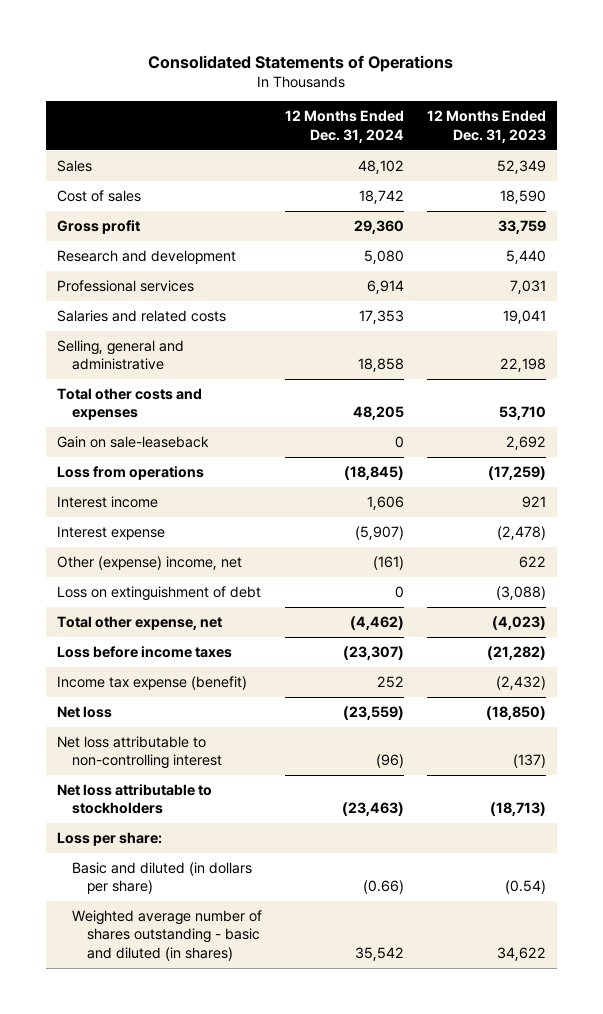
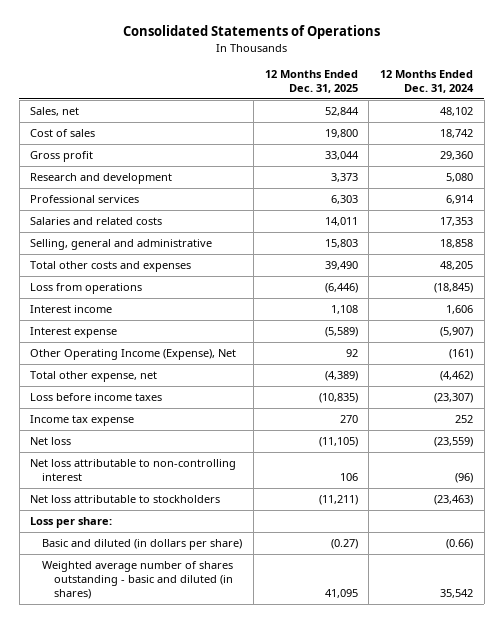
[426,110,546,143] 12 Months Ended Dec. 31, 2023 -> none
none -> [264,69,358,93] 12 Months Ended Dec. 31, 2025
[57,159,93,172] Sales -> [30,106,80,116] Sales, net
[57,435,210,448] Gain on sale-leaseback -> none
[57,585,262,601] Loss on extinguishment of debt -> none
[57,555,243,570] Other (expense) income, net -> [30,348,237,360] Other Operating Income (Expense), Net
[57,675,248,690] Income tax expense (benefit) -> [30,414,135,426] Income tax expense

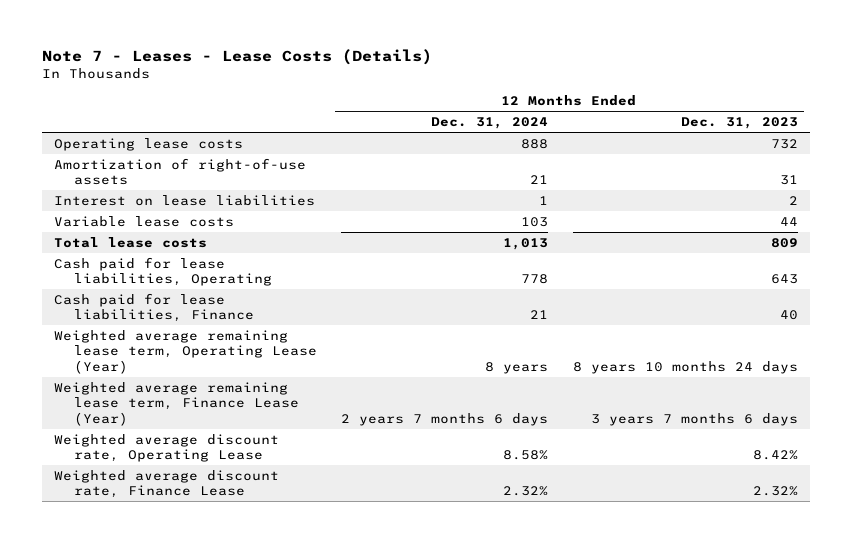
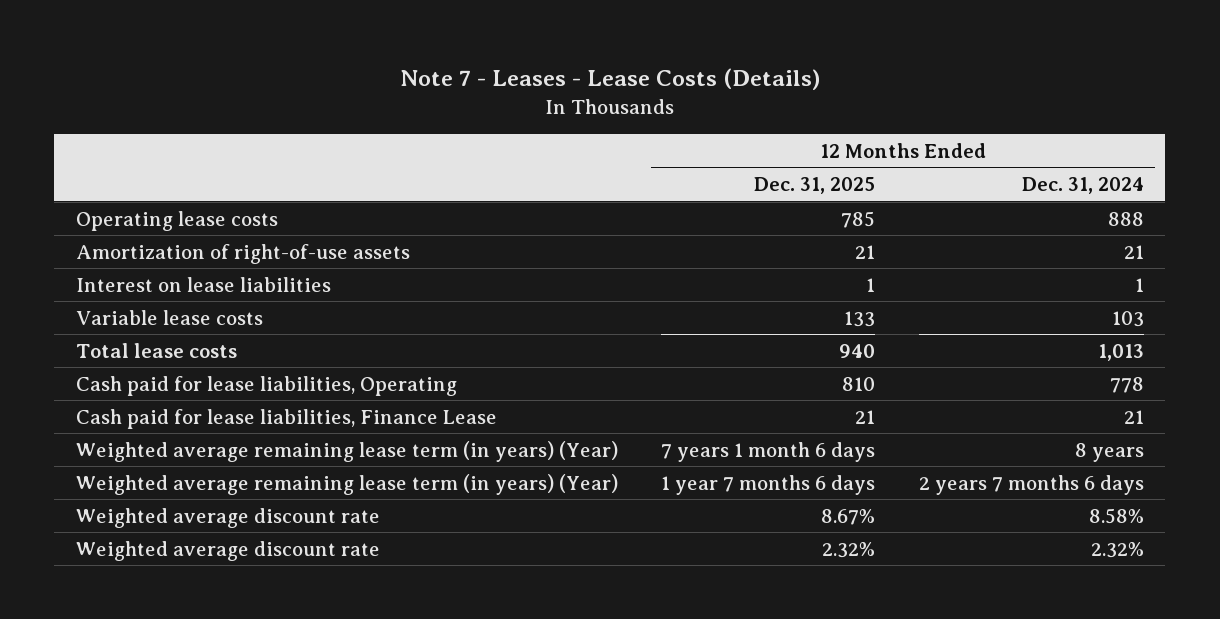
[680,117,798,130] Dec. 31, 2023 -> none
none -> [754,177,876,195] Dec. 31, 2025
[54,292,254,323] Cash paid for lease liabilities, Finance -> [76,408,498,429] Cash paid for lease liabilities, Finance Lease
[54,329,317,374] Weighted average remaining lease term, Operating Lease (Year) -> [76,440,619,462] Weighted average remaining lease term (in years) (Year)
[54,381,299,426] Weighted average remaining lease term, Finance Lease (Year) -> [76,473,619,495] Weighted average remaining lease term (in years) (Year)
[54,433,280,463] Weighted average discount rate, Operating Lease -> [76,507,381,528] Weighted average discount rate
[54,469,280,499] Weighted average discount rate, Finance Lease -> [76,540,381,561] Weighted average discount rate

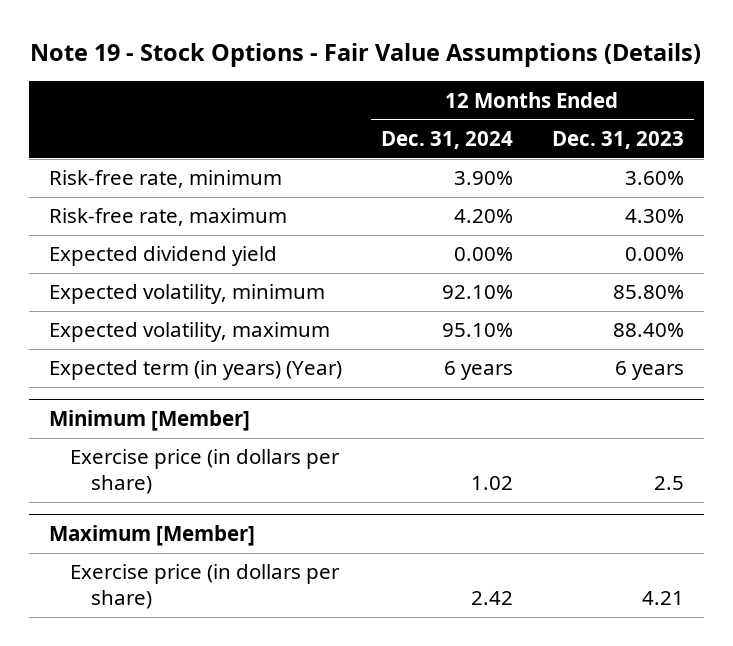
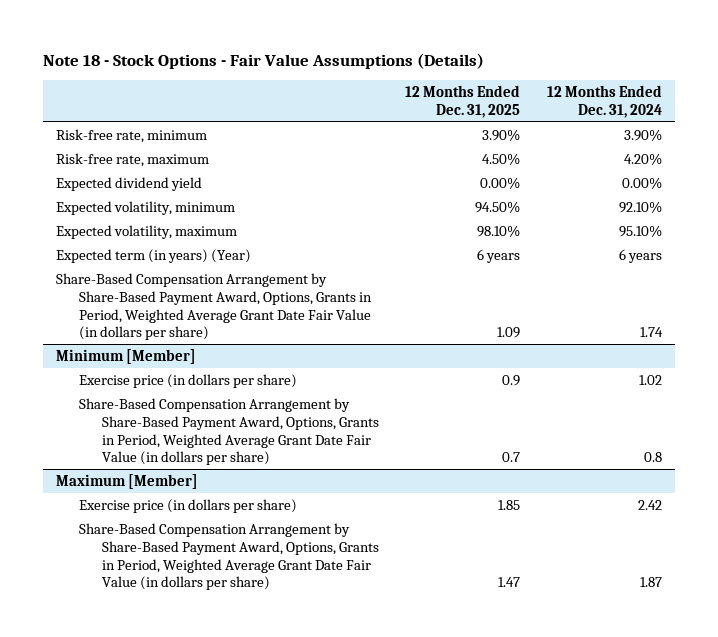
[30,42,702,67] Note 19 - Stock Options - Fair Value Assumptions (Details) -> [43,52,485,69] Note 18 - Stock Options - Fair Value Assumptions (Details)
[552,130,685,149] Dec. 31, 2023 -> none
none -> [405,85,521,119] 12 Months Ended Dec. 31, 2025
none -> [56,272,373,341] Share-Based Compensation Arrangement by Share-Based Payment Award, Options, Grants in Period, Weighted Average Grant Date Fair Value (in dollars per share)
none -> [79,397,379,466] Share-Based Compensation Arrangement by Share-Based Payment Award, Options, Grants in Period, Weighted Average Grant Date Fair Value (in dollars per share)
none -> [79,522,379,591] Share-Based Compensation Arrangement by Share-Based Payment Award, Options, Grants in Period, Weighted Average Grant Date Fair Value (in dollars per share)

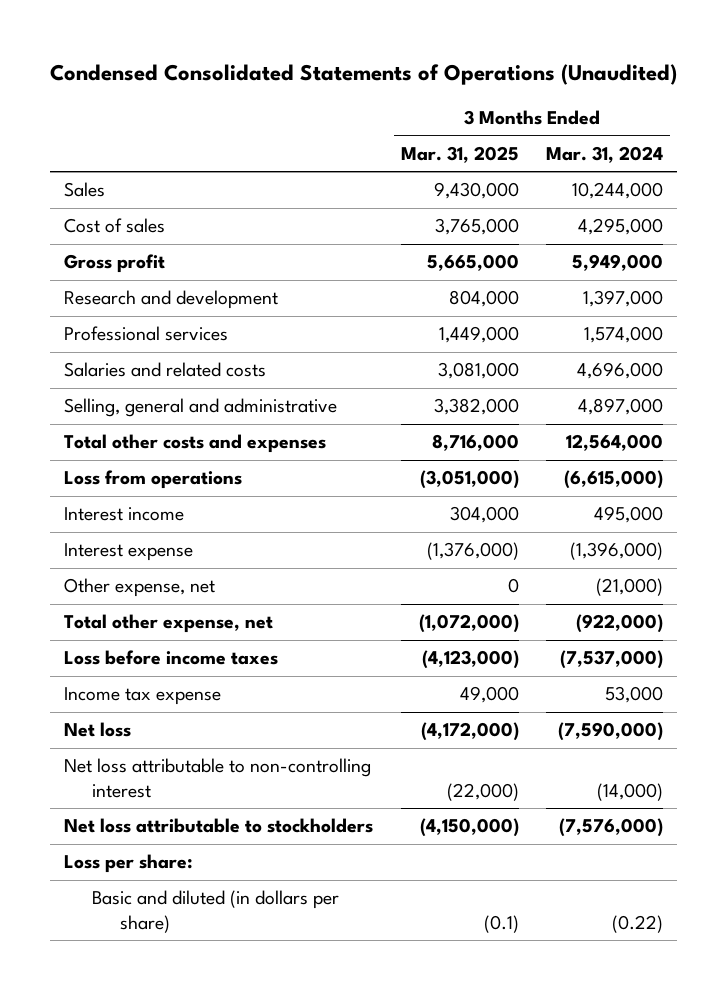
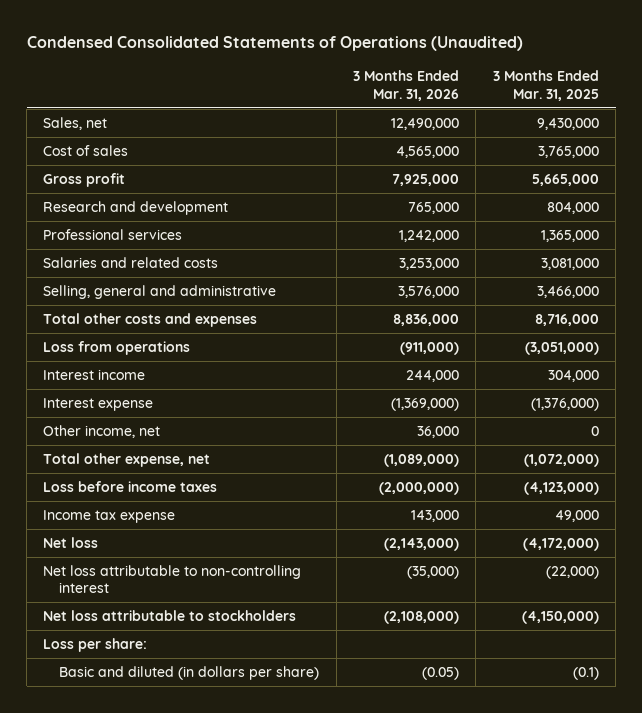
[546,145,664,163] Mar. 31, 2024 -> none
none -> [353,70,460,101] 3 Months Ended Mar. 31, 2026
[63,182,105,198] Sales -> [43,116,108,130] Sales, net
[438,326,519,344] 1,449,000 -> [540,229,599,242] 1,365,000
[433,398,519,416] 3,382,000 -> [536,285,599,298] 3,466,000
[63,578,215,598] Other expense, net -> [43,424,161,438] Other income, net

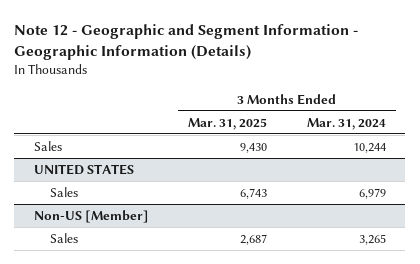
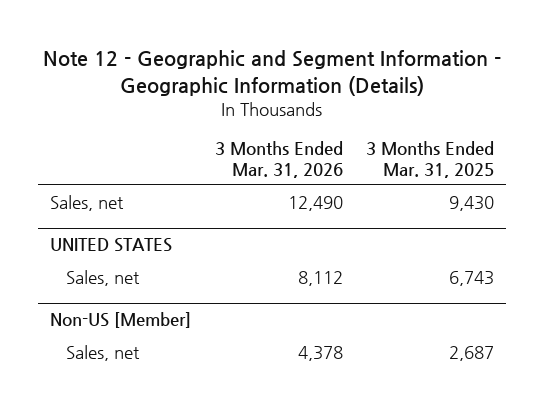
[306,117,386,130] Mar. 31, 2024 -> none
none -> [214,141,343,178] 3 Months Ended Mar. 31, 2026
[33,140,62,151] Sales -> [50,195,125,212] Sales, net
[49,186,78,197] Sales -> [66,270,141,287] Sales, net
[49,232,78,243] Sales -> [66,345,141,362] Sales, net

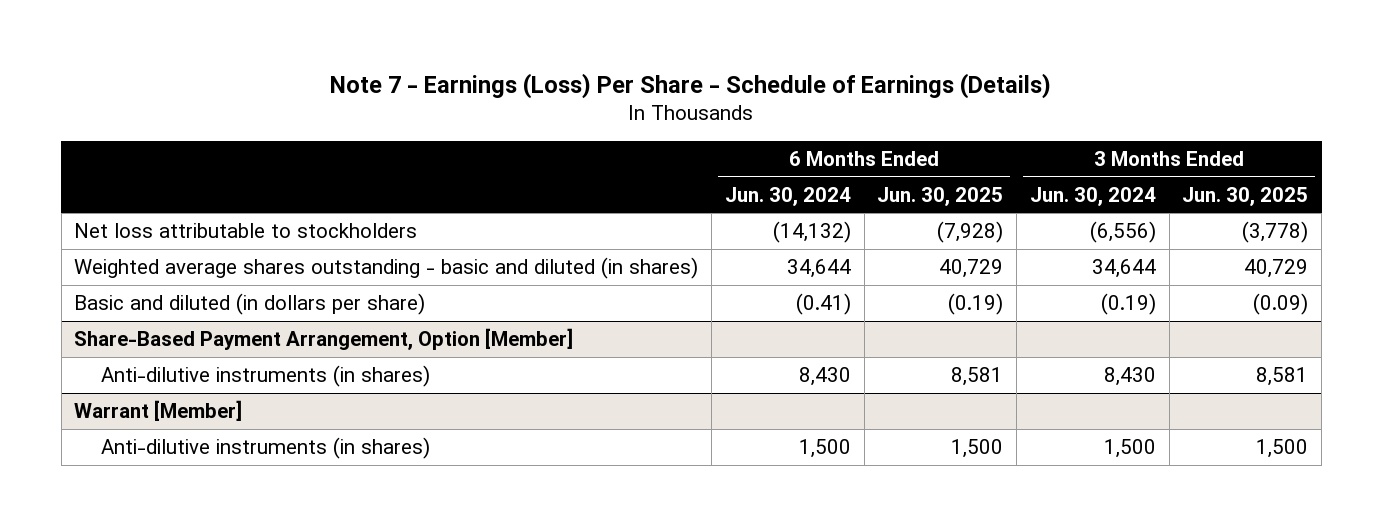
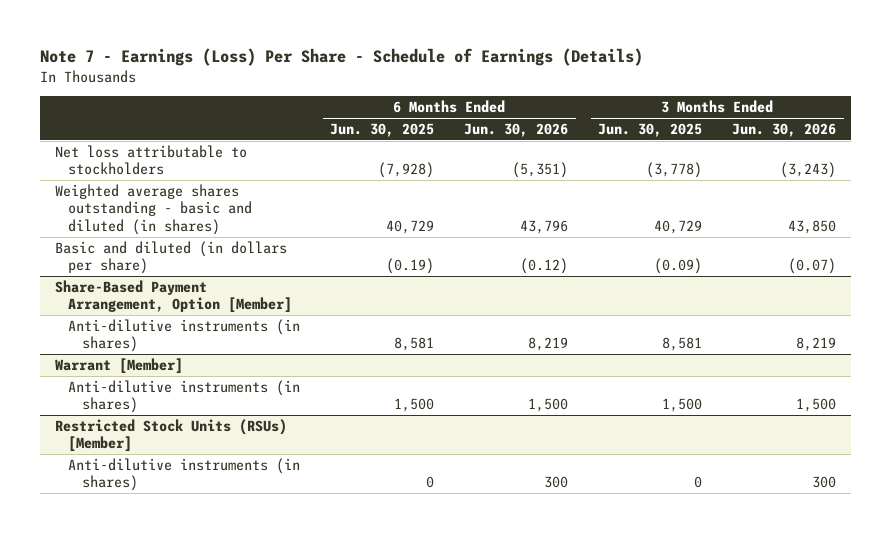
[724,186,851,206] Jun. 30, 2024 -> none
[1029,186,1156,206] Jun. 30, 2024 -> none
none -> [464,122,569,137] Jun. 30, 2026
none -> [732,122,837,137] Jun. 30, 2026
none -> [54,418,287,453] Restricted Stock Units (RSUs) [Member]
none -> [68,457,301,492] Anti-dilutive instruments (in shares)

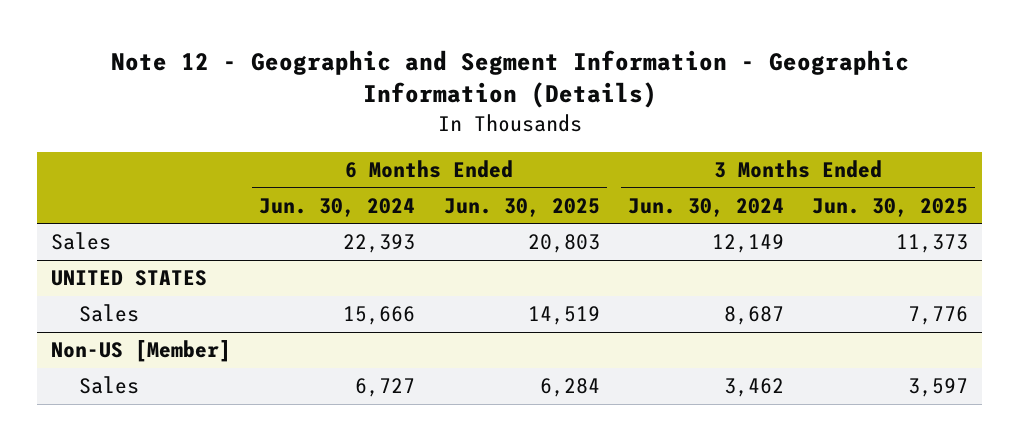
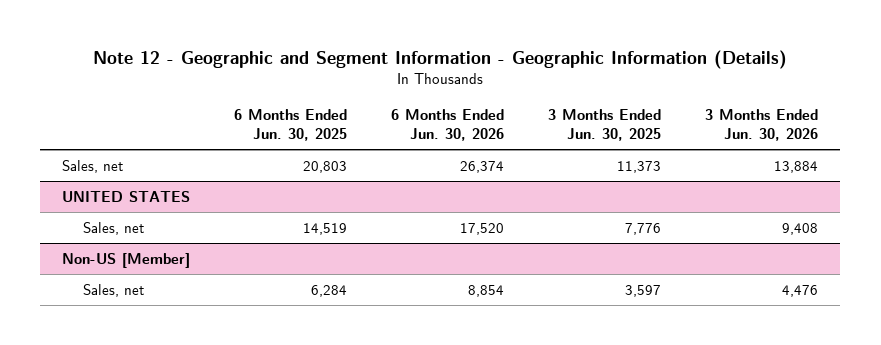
[259,197,416,217] Jun. 30, 2024 -> none
[627,197,784,217] Jun. 30, 2024 -> none
none -> [391,108,505,142] 6 Months Ended Jun. 30, 2026
none -> [705,108,819,142] 3 Months Ended Jun. 30, 2026
[51,232,112,251] Sales -> [62,159,124,173] Sales, net
[78,304,139,323] Sales -> [83,221,145,235] Sales, net
[78,376,139,395] Sales -> [83,283,145,297] Sales, net

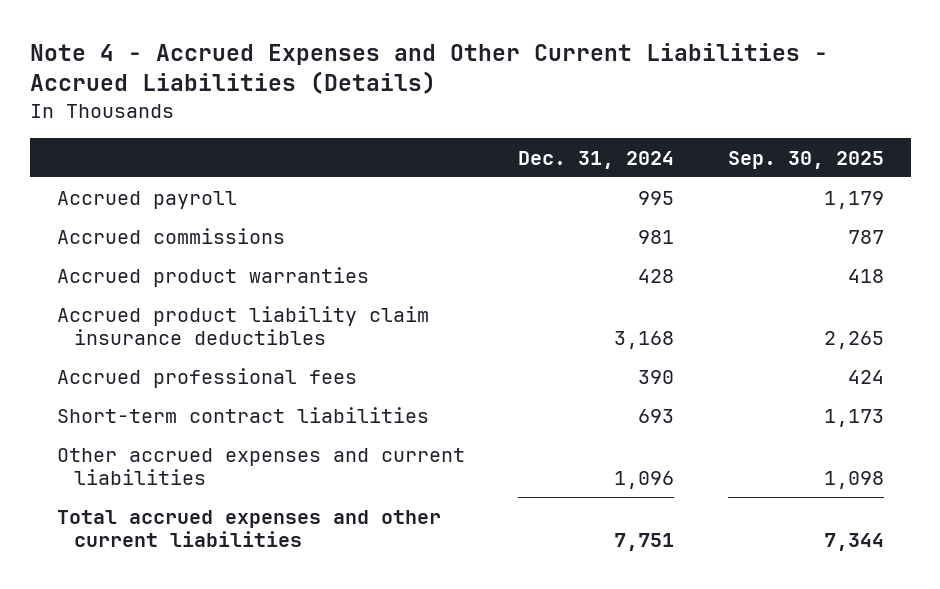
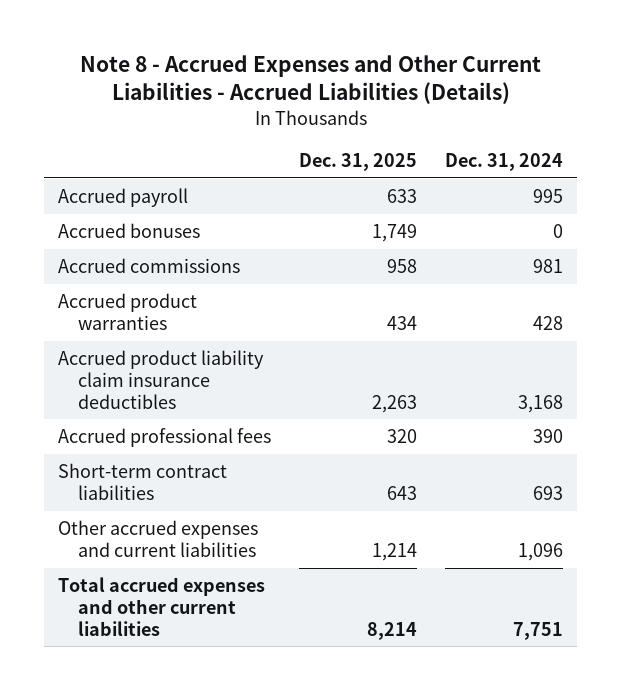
[29,42,828,95] Note 4 - Accrued Expenses and Other Current Liabilities - Accrued Liabilities (Details) -> [79,54,541,105] Note 8 - Accrued Expenses and Other Current Liabilities - Accrued Liabilities (Details)
[727,150,884,169] Sep. 30, 2025 -> none
none -> [299,152,418,171] Dec. 31, 2025
none -> [57,223,200,239] Accrued bonuses

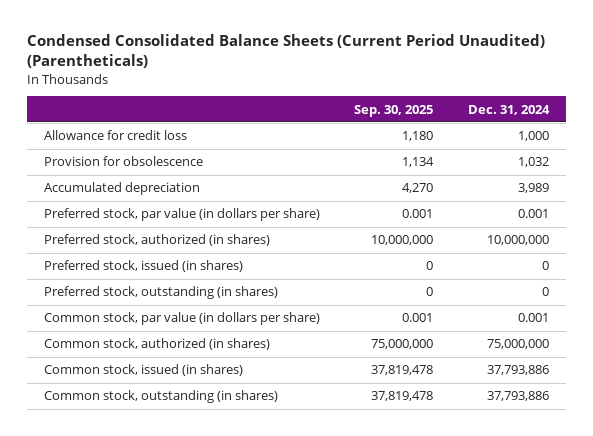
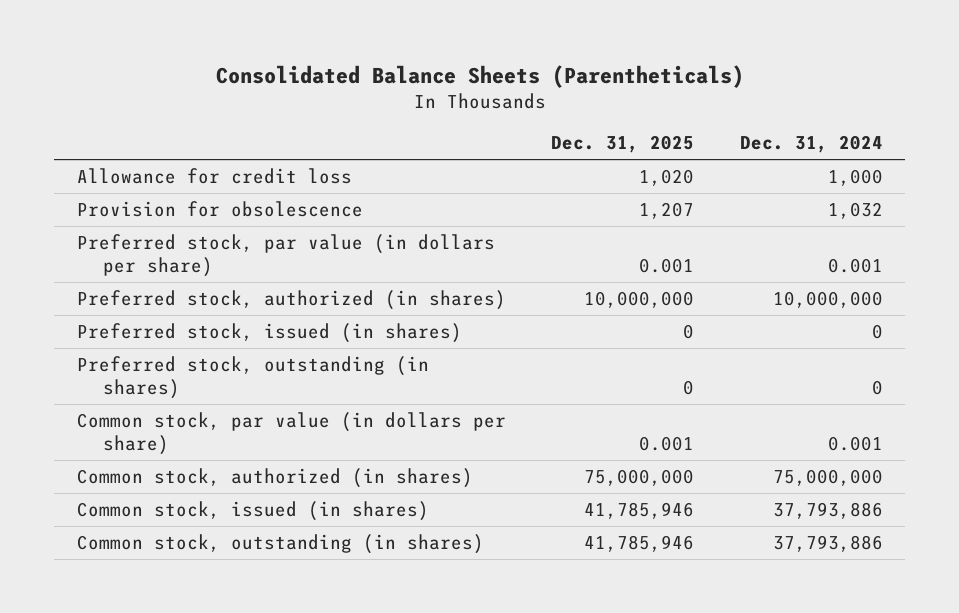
[26,34,545,69] Condensed Consolidated Balance Sheets (Current Period Unaudited) (Parentheticals) -> [215,64,744,88] Consolidated Balance Sheets (Parentheticals)
[354,104,434,117] Sep. 30, 2025 -> none
none -> [551,135,695,154] Dec. 31, 2025
[43,182,200,196] Accumulated depreciation -> none

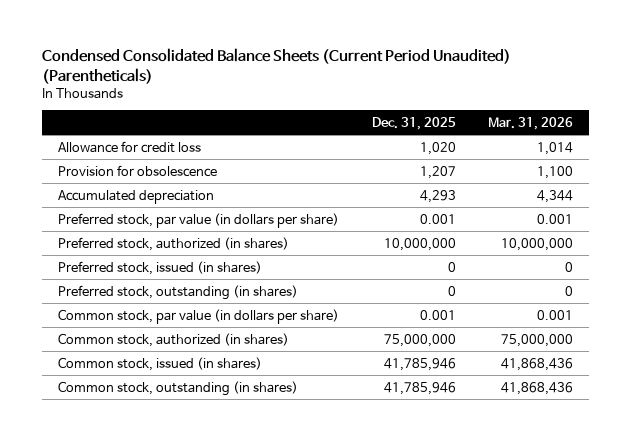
[215,64,744,88] Consolidated Balance Sheets (Parentheticals) -> [42,48,512,84] Condensed Consolidated Balance Sheets (Current Period Unaudited) (Parentheticals)
[739,135,883,154] Dec. 31, 2024 -> none
none -> [487,116,573,130] Mar. 31, 2026
none -> [58,189,215,204] Accumulated depreciation

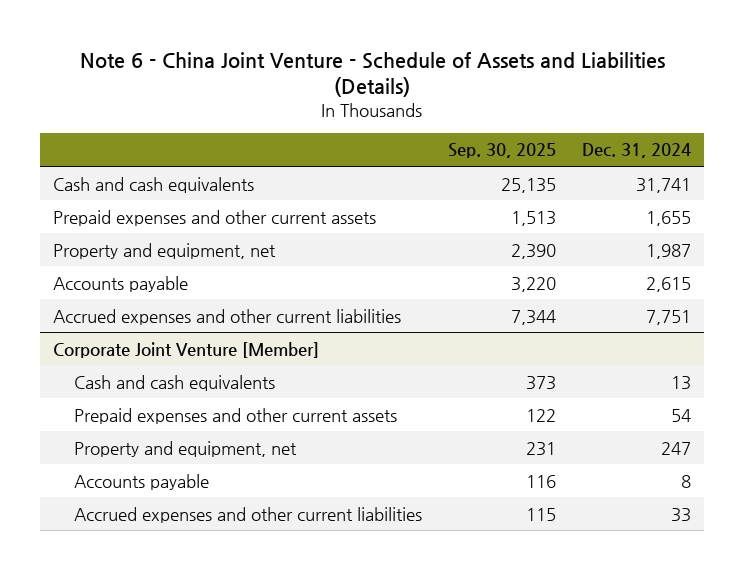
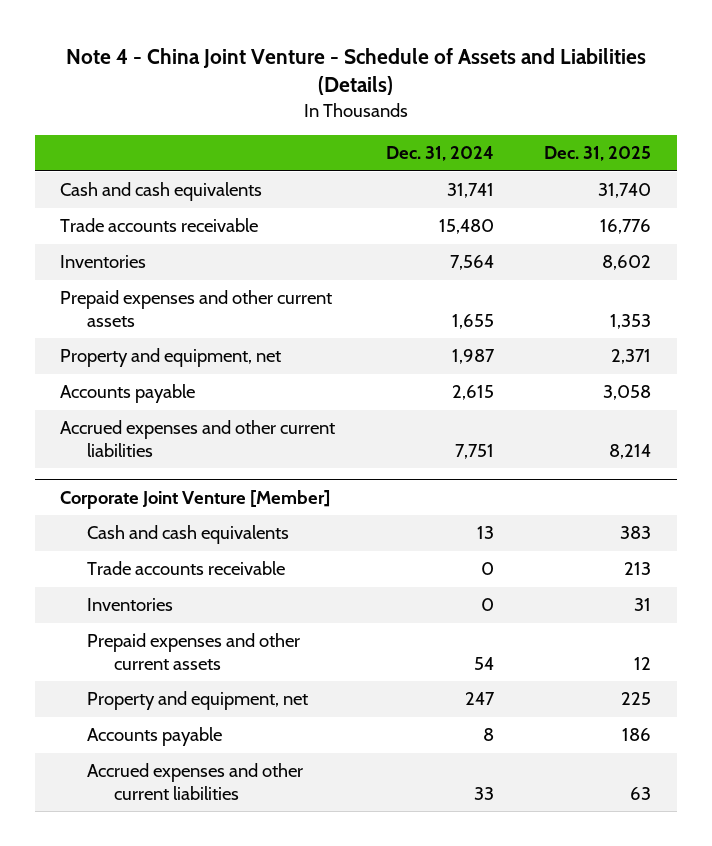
[79,51,665,97] Note 6 - China Joint Venture - Schedule of Assets and Liabilities (Details) -> [65,47,646,96] Note 4 - China Joint Venture - Schedule of Assets and Liabilities (Details)
[448,143,557,159] Sep. 30, 2025 -> none
none -> [544,146,652,162] Dec. 31, 2025
none -> [60,218,259,233] Trade accounts receivable
none -> [60,255,147,269] Inventories
none -> [87,561,286,576] Trade accounts receivable
none -> [87,598,174,612] Inventories

